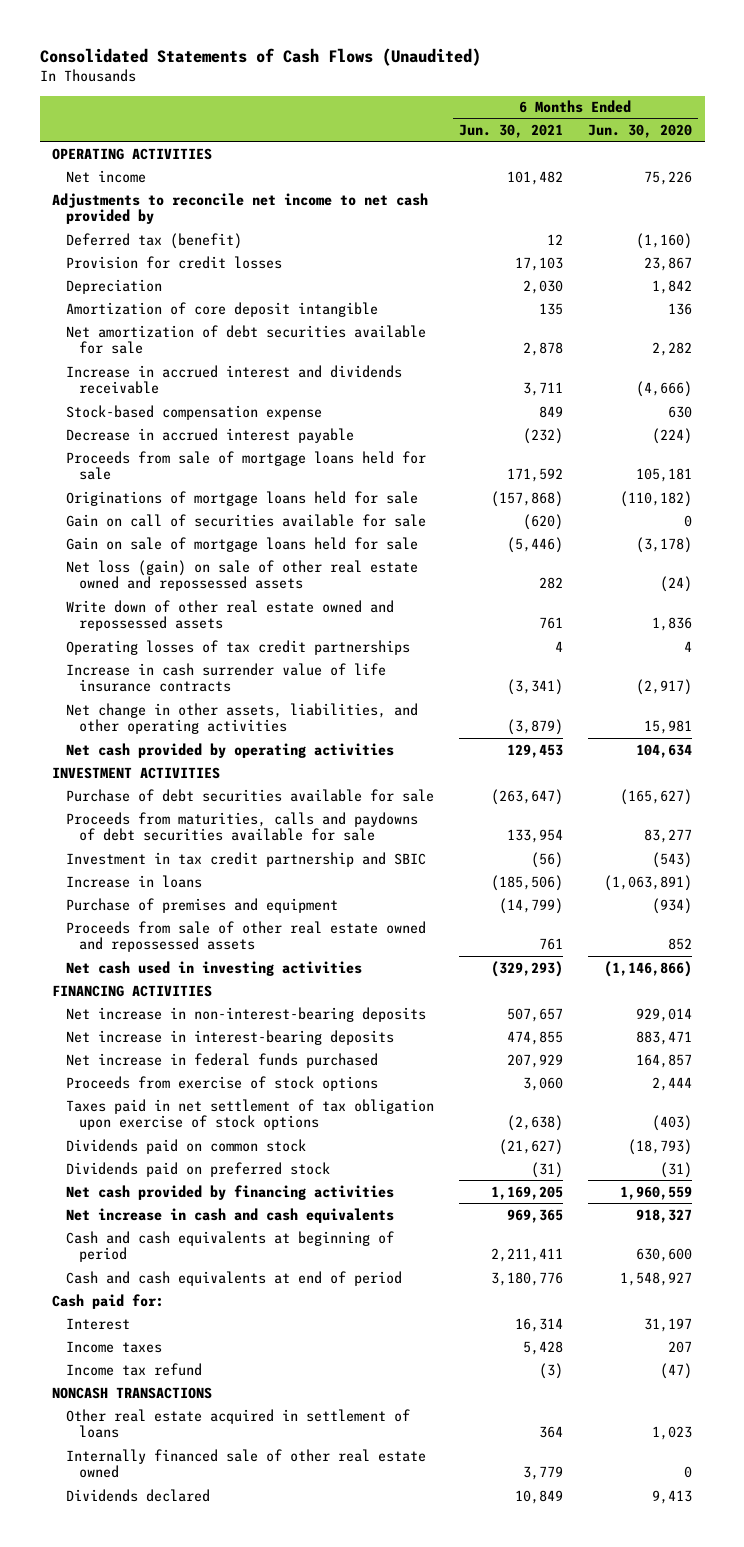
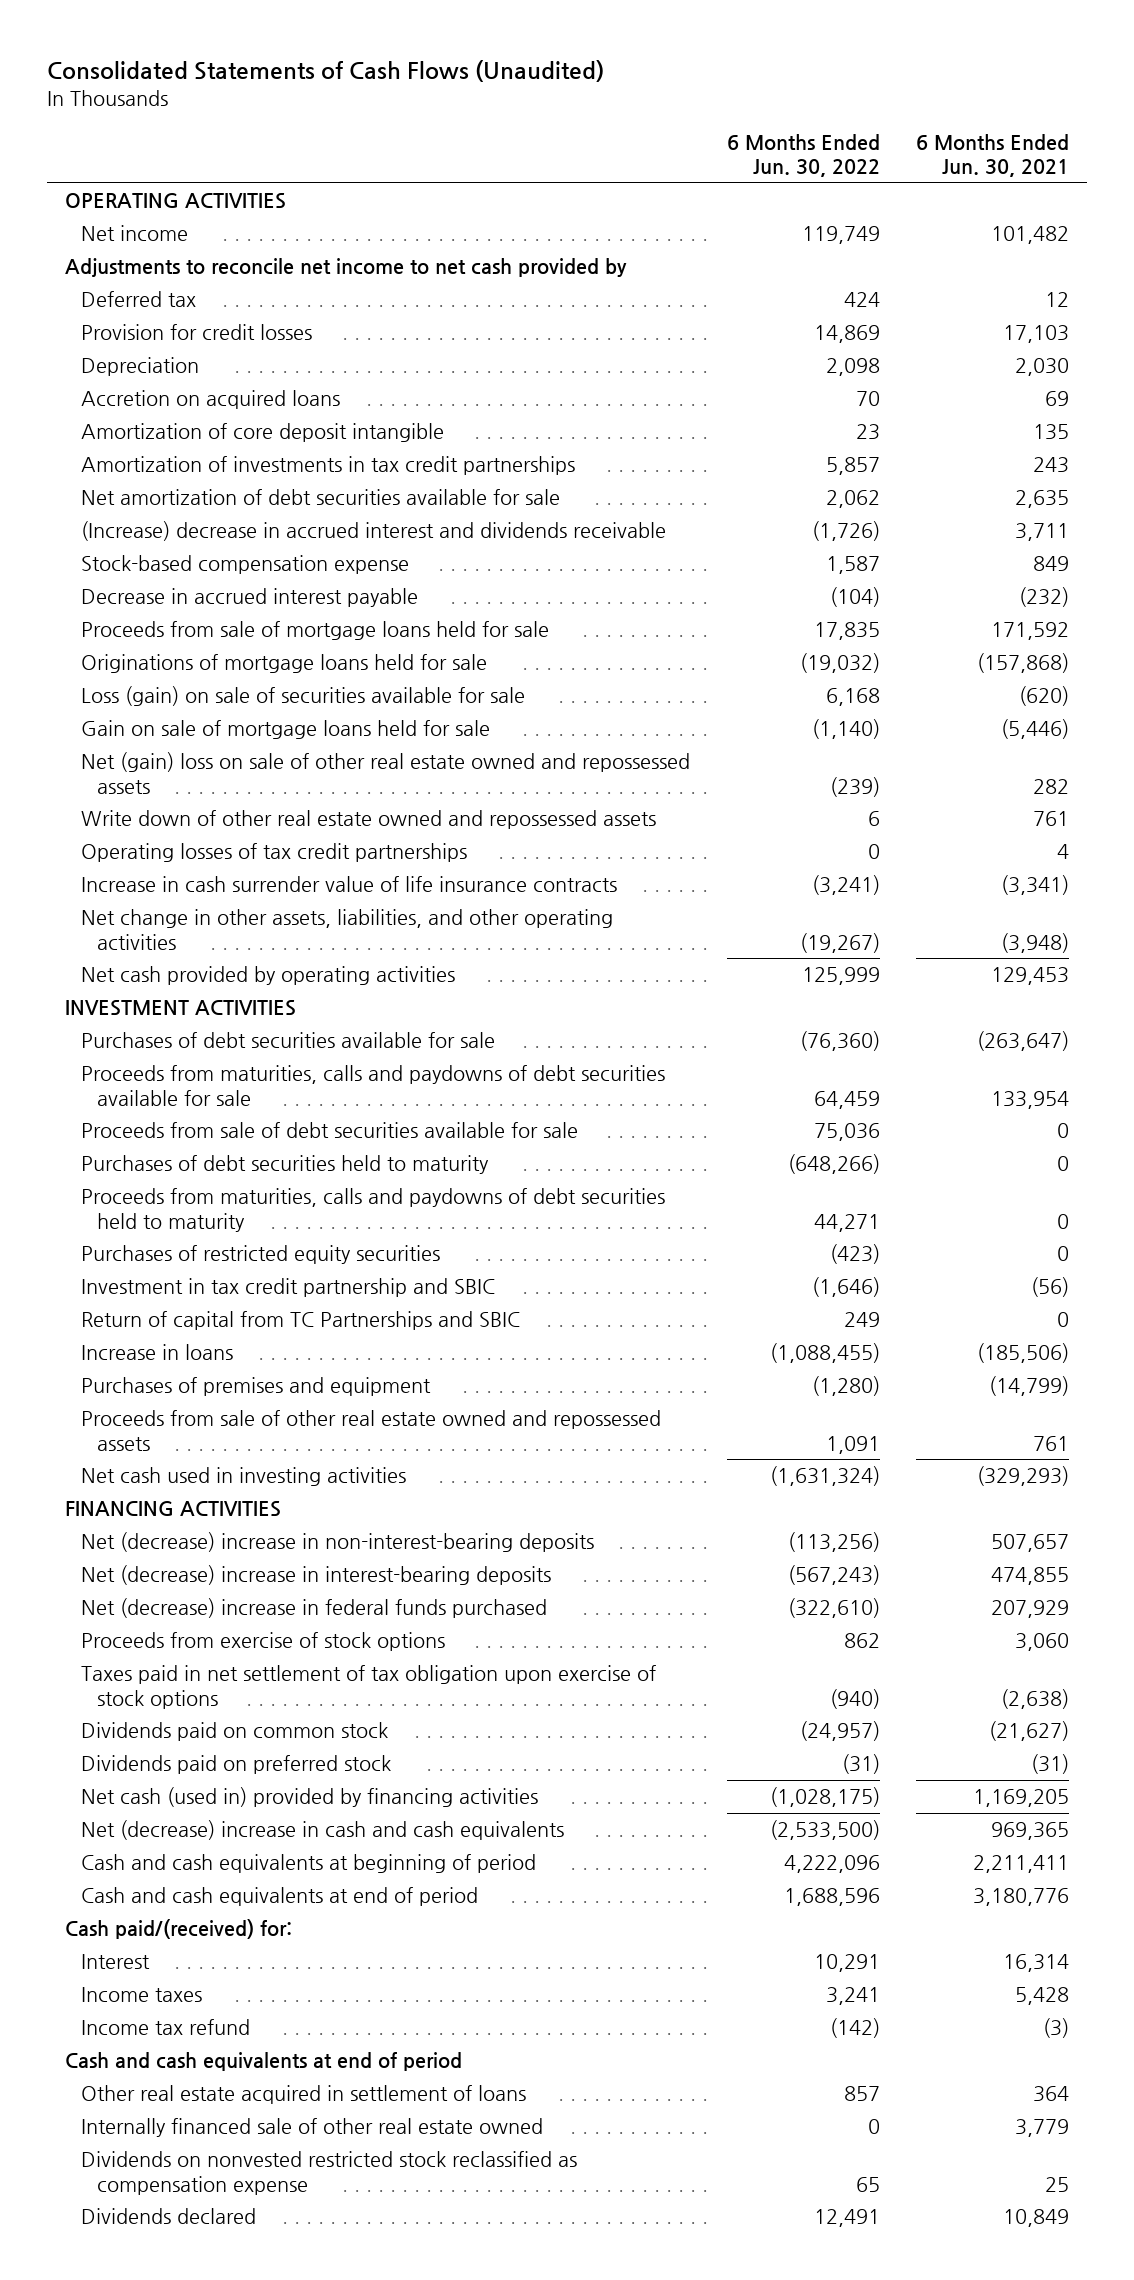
[588,124,693,139] Jun. 30, 2020 -> none
none -> [726,133,880,178] 6 Months Ended Jun. 30, 2022
[65,232,242,249] Deferred tax (benefit) -> [81,291,197,308] Deferred tax
none -> [81,390,341,410] Accretion on acquired loans
none -> [81,456,576,476] Amortization of investments in tax credit partnerships
[522,342,563,357] 2,878 -> [1014,490,1069,509] 2,635
[65,364,402,395] Increase in accrued interest and dividends receivable -> [81,521,667,542] (Increase) decrease in accrued interest and dividends receivable
[65,513,426,527] Gain on call of securities available for sale -> [81,686,526,707] Loss (gain) on sale of securities available for sale
[65,559,418,592] Net loss (gain) on sale of other real estate owned and repossessed assets -> [81,752,691,795] Net (gain) loss on sale of other real estate owned and repossessed assets
[506,719,563,736] (3,879) -> [1000,933,1069,954] (3,948)
[65,788,434,802] Purchase of debt securities available for sale -> [81,1032,496,1049] Purchases of debt securities available for sale
none -> [81,1122,579,1139] Proceeds from sale of debt securities available for sale
none -> [81,1155,490,1175] Purchases of debt securities held to maturity
none -> [81,1188,666,1233] Proceeds from maturities, calls and paydowns of debt securities held to maturity
none -> [81,1245,441,1265] Purchases of restricted equity securities
none -> [81,1311,521,1331] Return of capital from TC Partnerships and SBIC
[65,897,338,913] Purchase of premises and equipment -> [81,1377,432,1397] Purchases of premises and equipment
[65,1006,426,1022] Net increase in non-interest-bearing deposits -> [81,1532,595,1553] Net (decrease) increase in non-interest-bearing deposits
[65,1029,394,1045] Net increase in interest-bearing deposits -> [81,1565,552,1586] Net (decrease) increase in interest-bearing deposits
[65,1052,378,1068] Net increase in federal funds purchased -> [81,1598,548,1619] Net (decrease) increase in federal funds purchased
[65,1184,394,1200] Net cash provided by financing activities -> [81,1787,539,1808] Net cash (used in) provided by financing activities
[65,1207,394,1223] Net increase in cash and cash equivalents -> [81,1820,565,1841] Net (decrease) increase in cash and cash equivalents
[52,1293,165,1309] Cash paid for: -> [65,1919,293,1940] Cash paid/(received) for:
[52,1386,213,1399] NONCASH TRANSACTIONS -> [65,2052,463,2072] Cash and cash equivalents at end of period
none -> [81,2151,578,2196] Dividends on nonvested restricted stock reclassified as compensation expense

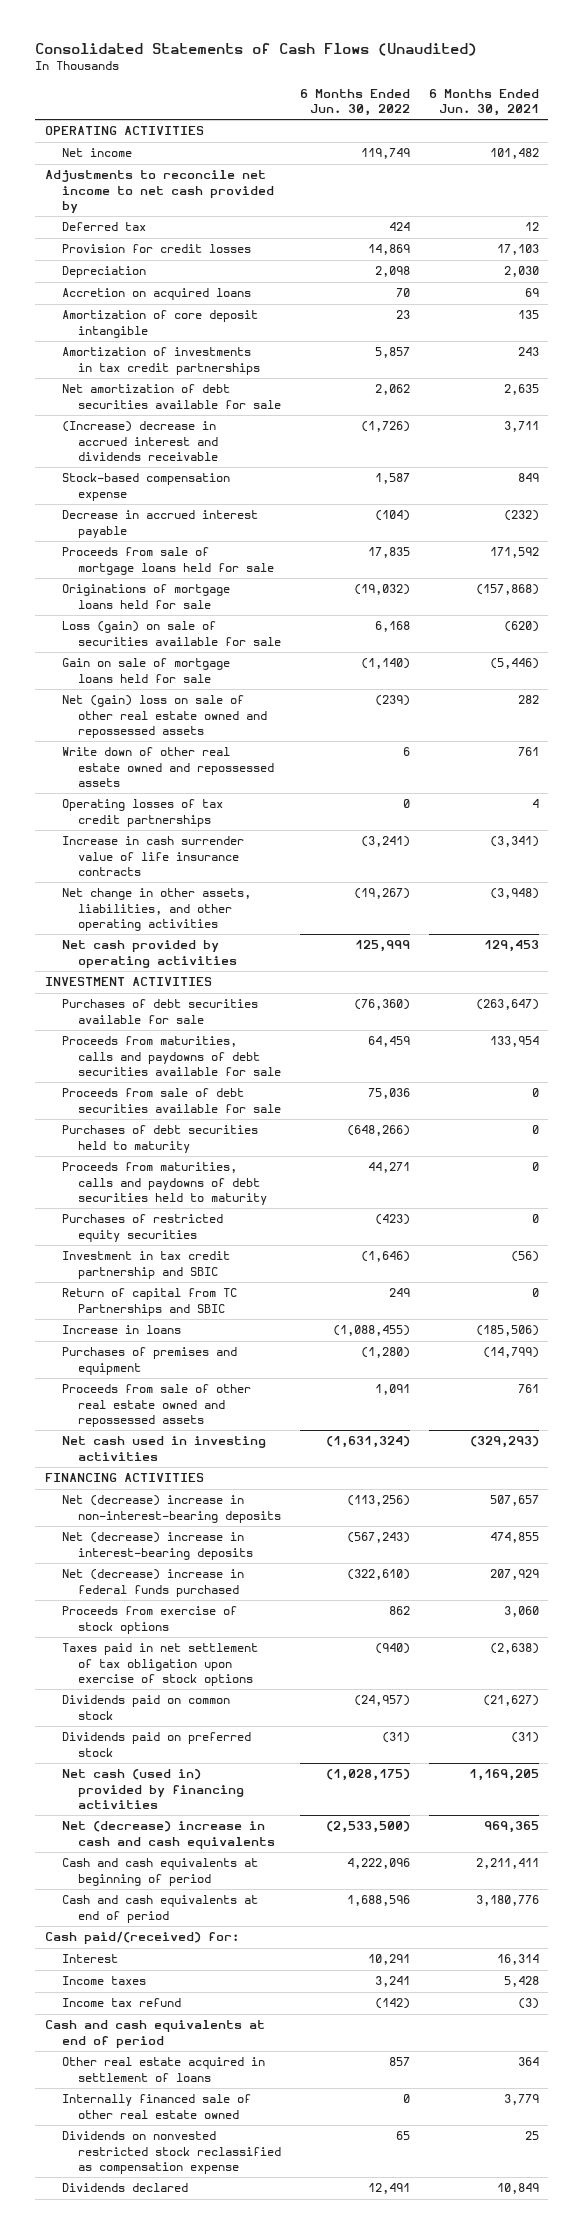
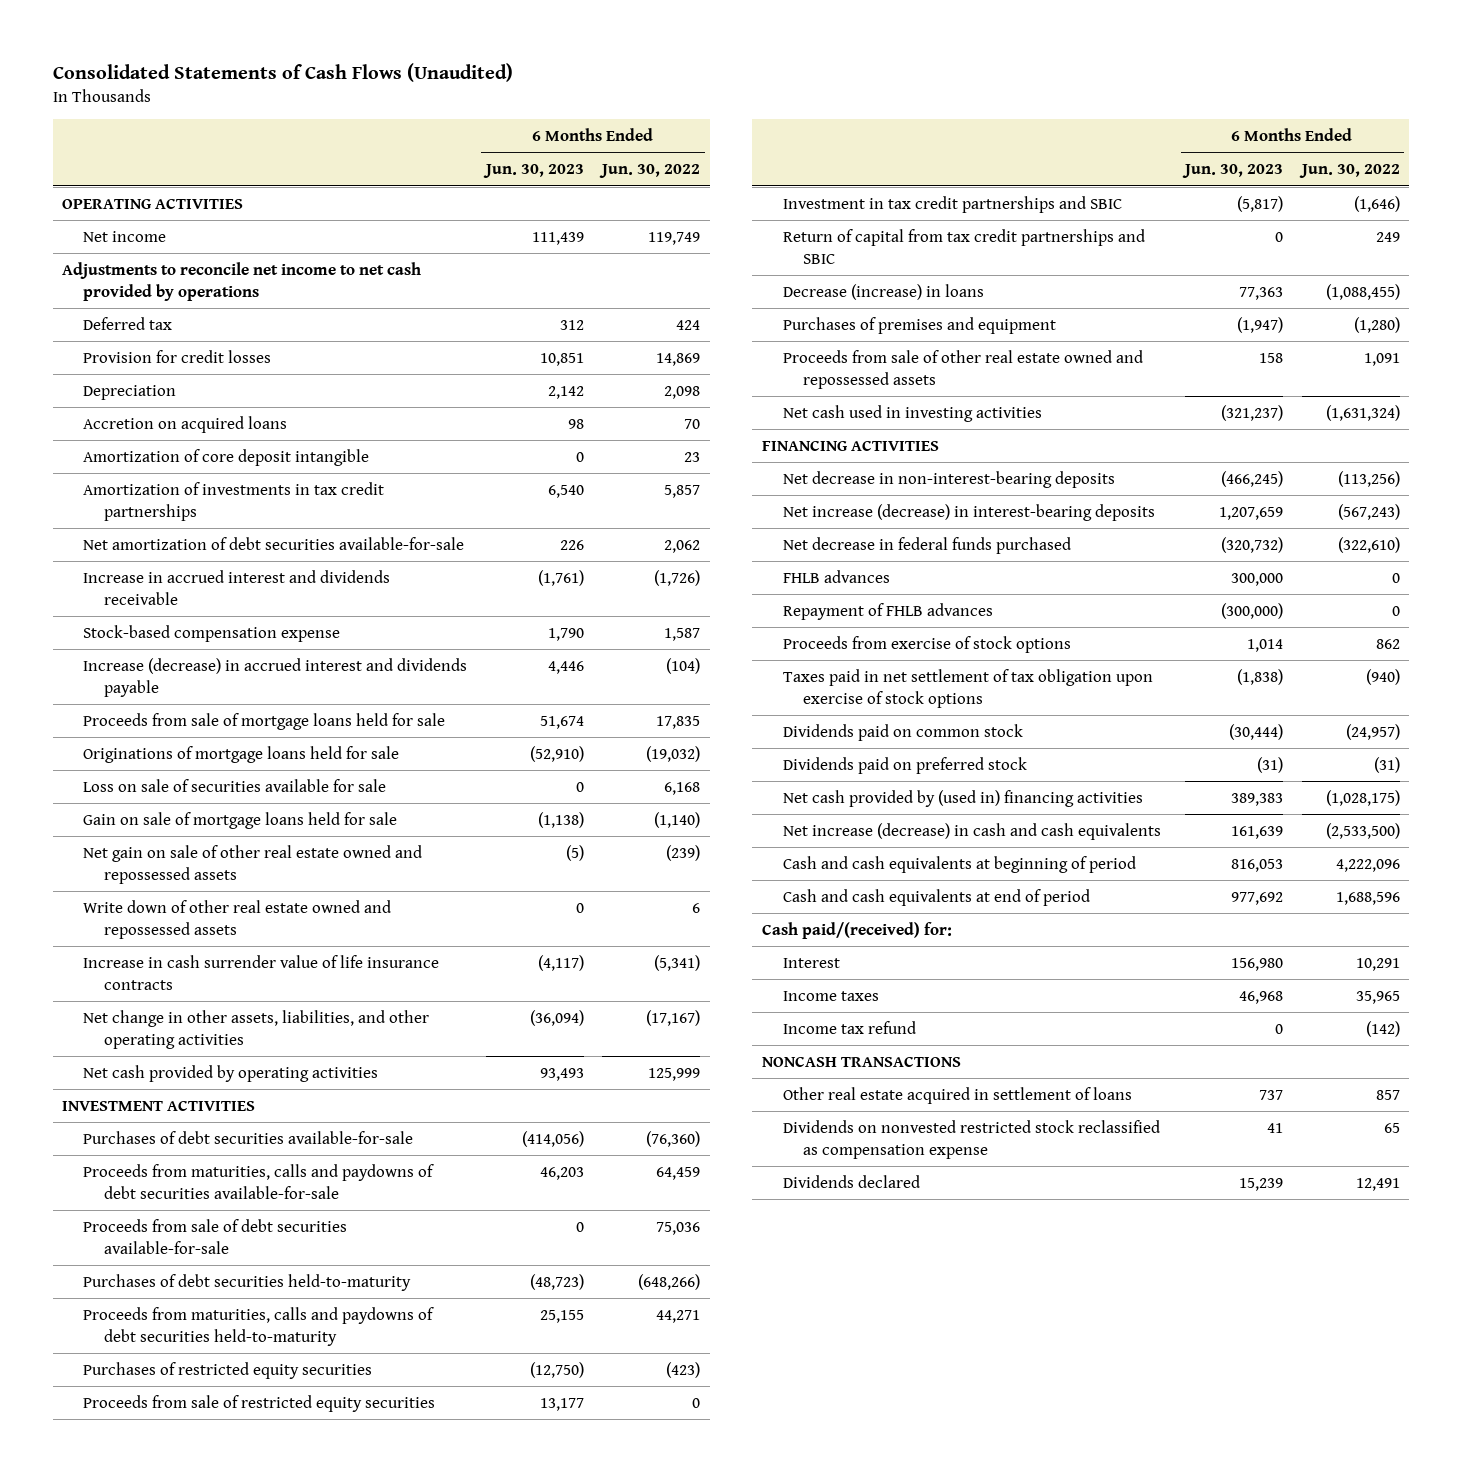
[428,88,539,117] 6 Months Ended Jun. 30, 2021 -> none
none -> [482,164,584,179] Jun. 30, 2023
[44,170,274,213] Adjustments to reconcile net income to net cash provided by -> [62,261,422,301] Adjustments to reconcile net income to net cash provided by operations
[61,384,282,409] Net amortization of debt securities available for sale -> [83,536,465,550] Net amortization of debt securities available-for-sale
[61,421,219,461] (Increase) decrease in accrued interest and dividends receivable -> [83,569,391,605] Increase in accrued interest and dividends receivable
[61,510,258,538] Decrease in accrued interest payable -> [83,657,468,697] Increase (decrease) in accrued interest and dividends payable
[61,621,282,646] Loss (gain) on sale of securities available for sale -> [83,778,387,792] Loss on sale of securities available for sale
[61,695,268,738] Net (gain) loss on sale of other real estate owned and repossessed assets -> [83,844,423,884] Net gain on sale of other real estate owned and repossessed assets
[61,799,223,827] Operating losses of tax credit partnerships -> none
[361,836,411,848] (3,241) -> [654,954,701,971] (5,341)
[354,888,411,900] (19,267) -> [646,1009,701,1026] (17,167)
[61,999,258,1024] Purchases of debt securities available for sale -> [83,1130,414,1144] Purchases of debt securities available-for-sale
[61,1036,282,1076] Proceeds from maturities, calls and paydowns of debt securities available for sale -> [83,1163,435,1199] Proceeds from maturities, calls and paydowns of debt securities available-for-sale
[61,1088,282,1113] Proceeds from sale of debt securities available for sale -> [83,1218,348,1254] Proceeds from sale of debt securities available-for-sale
[61,1125,258,1153] Purchases of debt securities held to maturity -> [83,1273,412,1291] Purchases of debt securities held-to-maturity
[61,1162,268,1205] Proceeds from maturities, calls and paydowns of debt securities held to maturity -> [83,1306,435,1346] Proceeds from maturities, calls and paydowns of debt securities held-to-maturity
none -> [83,1394,436,1412] Proceeds from sale of restricted equity securities
[61,1251,230,1279] Investment in tax credit partnership and SBIC -> [782,195,1122,213] Investment in tax credit partnerships and SBIC
[61,1288,237,1316] Return of capital from TC Partnerships and SBIC -> [782,228,1145,264] Return of capital from tax credit partnerships and SBIC
[61,1325,181,1335] Increase in loans -> [782,283,984,300] Decrease (increase) in loans
[61,1495,282,1523] Net (decrease) increase in non-interest-bearing deposits -> [782,470,1115,488] Net decrease in non-interest-bearing deposits
[61,1532,254,1560] Net (decrease) increase in interest-bearing deposits -> [782,503,1155,521] Net increase (decrease) in interest-bearing deposits
[61,1569,244,1597] Net (decrease) increase in federal funds purchased -> [782,536,1071,554] Net decrease in federal funds purchased
none -> [782,569,890,583] FHLB advances
none -> [782,602,993,620] Repayment of FHLB advances
[61,1769,245,1809] Net cash (used in) provided by financing activities -> [782,789,1143,807] Net cash provided by (used in) financing activities
[61,1821,276,1849] Net (decrease) increase in cash and cash equivalents -> [782,822,1161,840] Net increase (decrease) in cash and cash equivalents
[375,1976,411,1988] 3,241 -> [1355,990,1400,1004] 35,965
[44,2020,265,2048] Cash and cash equivalents at end of period -> [761,1055,961,1067] NONCASH TRANSACTIONS
[61,2094,251,2119] Internally financed sale of other real estate owned -> none

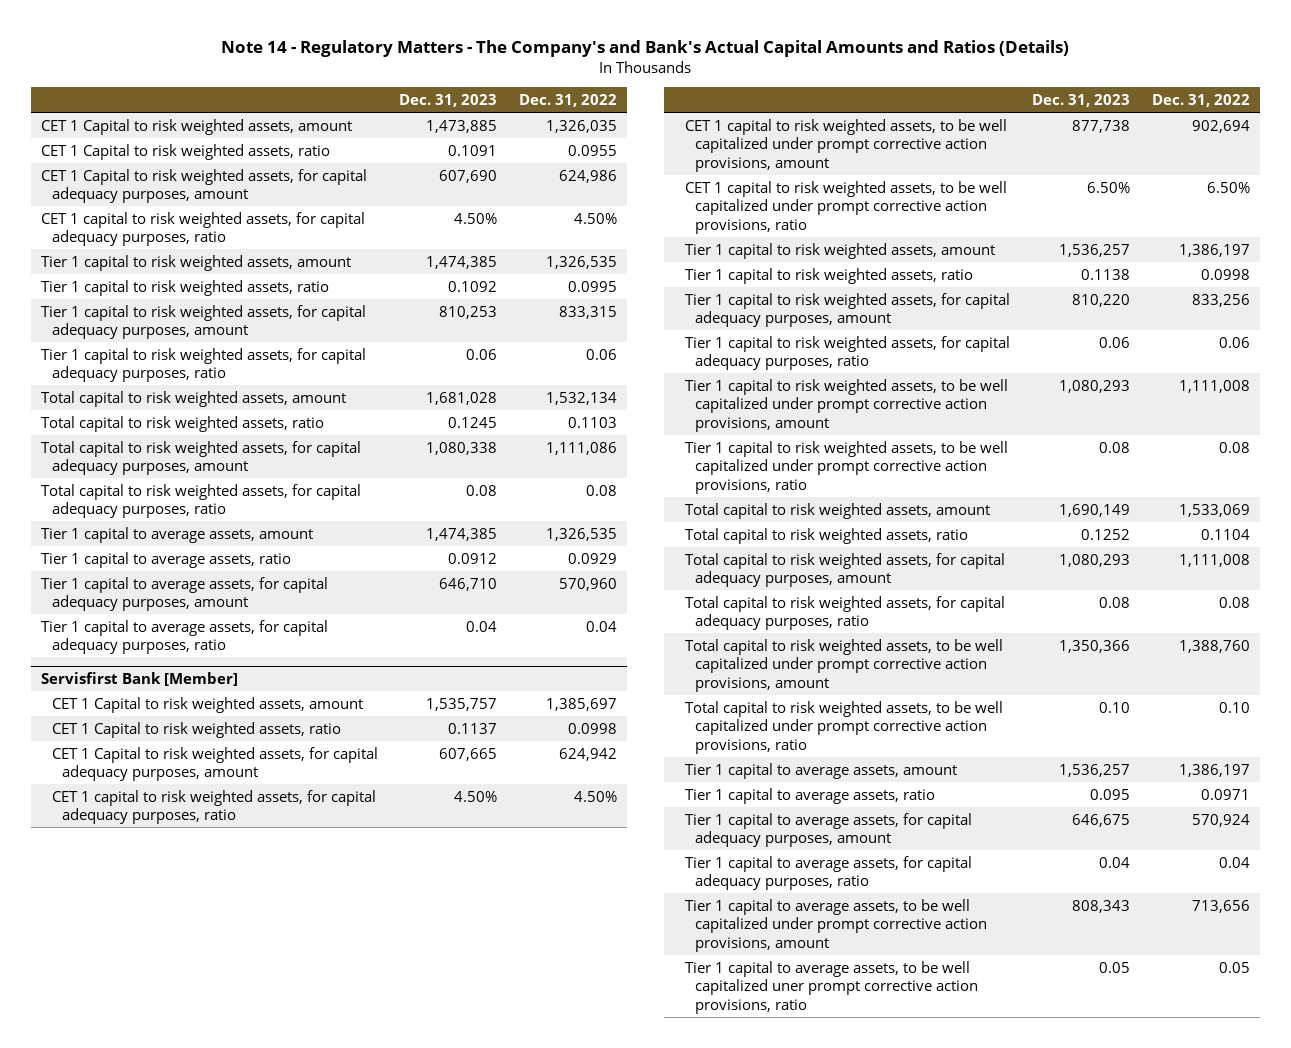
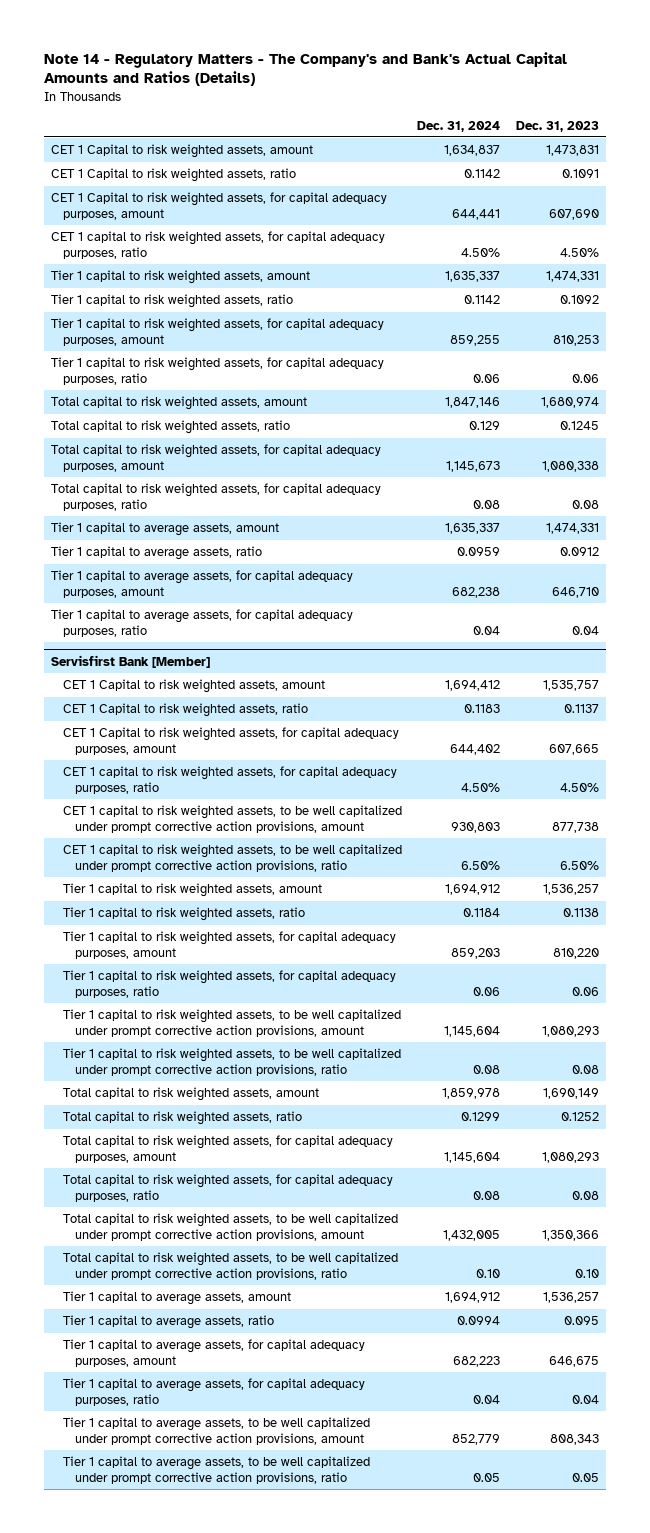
[518,94,617,108] Dec. 31, 2022 -> none
none -> [417,120,501,132] Dec. 31, 2024
[426,119,498,133] 1,473,885 -> [545,145,599,157] 1,473,831
[426,255,498,269] 1,474,385 -> [545,271,599,283] 1,474,331
[426,391,498,405] 1,681,028 -> [540,397,599,409] 1,680,974
[426,527,498,541] 1,474,385 -> [545,523,599,535] 1,474,331
[684,960,978,1014] Tier 1 capital to average assets, to be well capitalized uner prompt corrective action provisions, ratio -> [63,1456,371,1484] Tier 1 capital to average assets, to be well capitalized under prompt corrective action provisions, ratio

